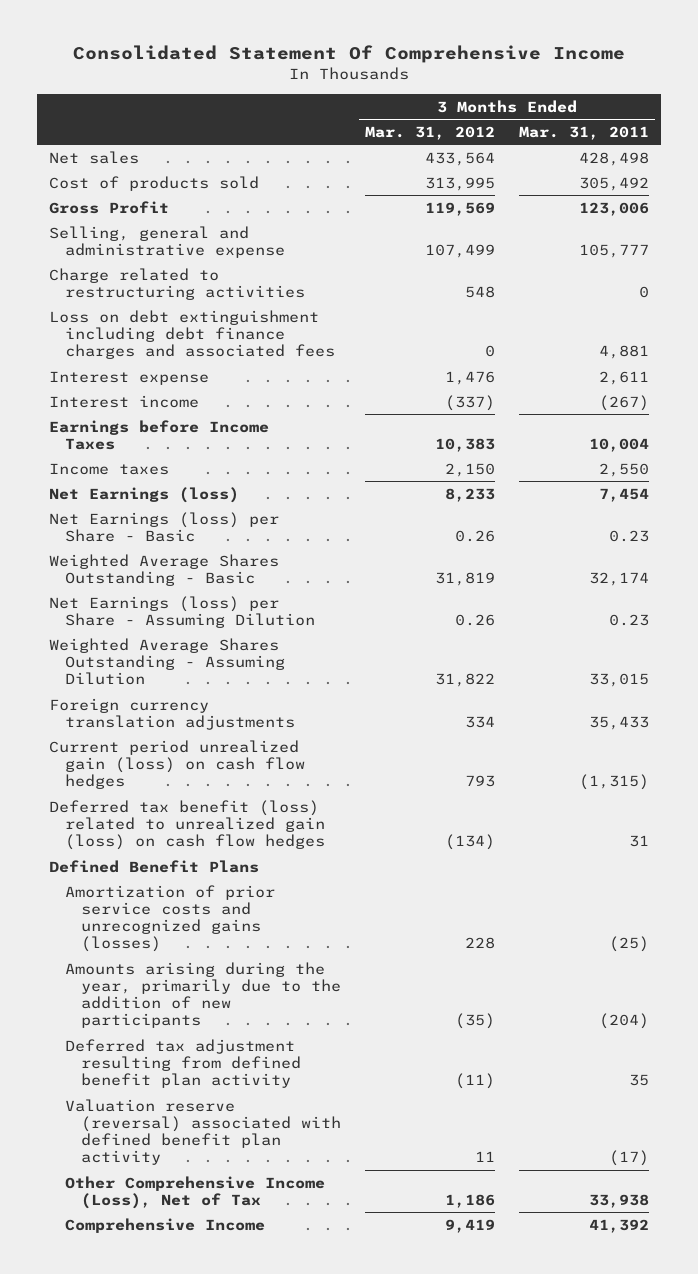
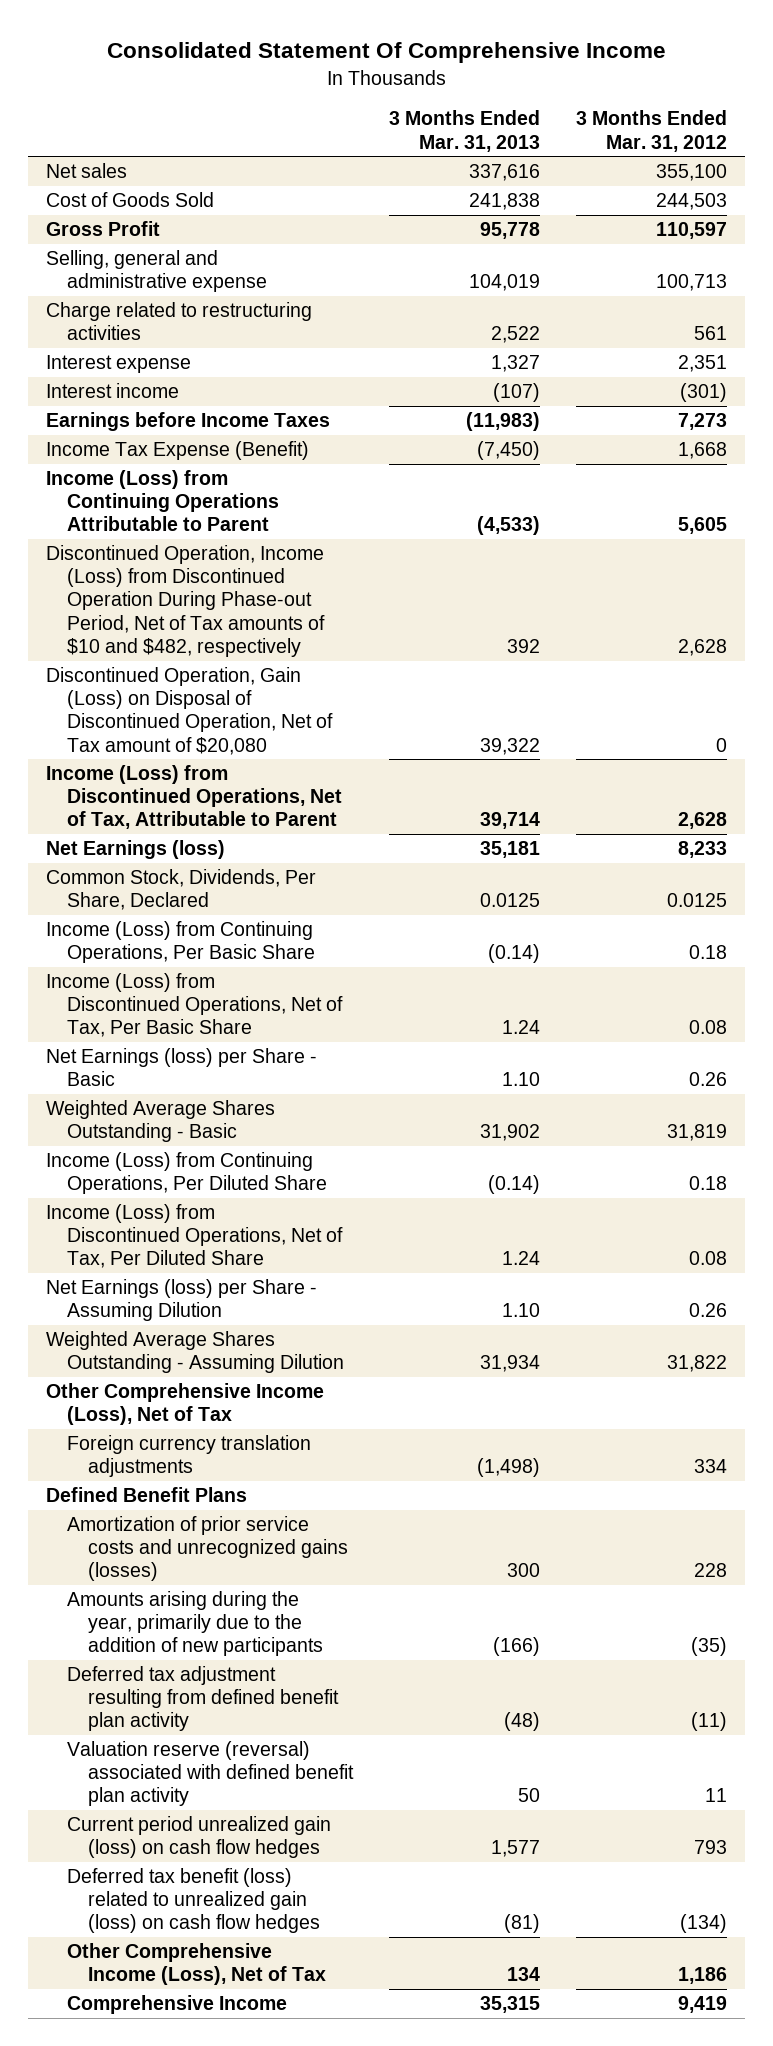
[518,125,649,140] Mar. 31, 2011 -> none
none -> [388,110,540,152] 3 Months Ended Mar. 31, 2013
[48,309,335,360] Loss on debt extinguishment including debt finance charges and associated fees -> none
[424,151,495,166] 433,564 -> [656,164,728,182] 355,100
[48,175,259,191] Cost of products sold -> [46,192,215,208] Cost of Goods Sold
[424,176,495,191] 313,995 -> [656,193,728,211] 244,503
[424,201,495,216] 119,569 -> [656,222,728,240] 110,597
[424,243,495,258] 107,499 -> [656,274,728,292] 100,713
[464,285,495,298] 548 -> [694,326,728,341] 561
[444,370,495,385] 1,476 -> [678,355,728,373] 2,351
[444,394,495,411] (337) -> [680,383,728,403] (301)
[434,437,495,452] 10,383 -> [678,413,728,431] 7,273
[48,462,169,475] Income taxes -> [46,441,310,461] Income Tax Expense (Benefit)
[444,462,495,477] 2,150 -> [678,442,728,460] 1,668
none -> [46,470,280,532] Income (Loss) from Continuing Operations Attributable to Parent
none -> [46,545,326,657] Discontinued Operation, Income (Loss) from Discontinued Operation During Phase-out Period, Net of Tax amounts of $10 and $482, respectively
none -> [46,667,334,755] Discontinued Operation, Gain (Loss) on Disposal of Discontinued Operation, Net of Tax amount of $20,080
none -> [46,765,343,830] Income (Loss) from Discontinued Operations, Net of Tax, Attributable to Parent
none -> [46,869,317,911] Common Stock, Dividends, Per Share, Declared
none -> [46,921,316,964] Income (Loss) from Continuing Operations, Per Basic Share
none -> [46,973,344,1038] Income (Loss) from Discontinued Operations, Net of Tax, Per Basic Share
none -> [46,1152,328,1195] Income (Loss) from Continuing Operations, Per Diluted Share
none -> [46,1204,344,1269] Income (Loss) from Discontinued Operations, Net of Tax, Per Diluted Share
none -> [46,1383,325,1426] Other Comprehensive Income (Loss), Net of Tax
[48,739,305,790] Current period unrealized gain (loss) on cash flow hedges -> [67,1816,332,1859] Current period unrealized gain (loss) on cash flow hedges
[48,799,325,851] Deferred tax benefit (loss) related to unrealized gain (loss) on cash flow hedges -> [67,1868,320,1934] Deferred tax benefit (loss) related to unrealized gain (loss) on cash flow hedges

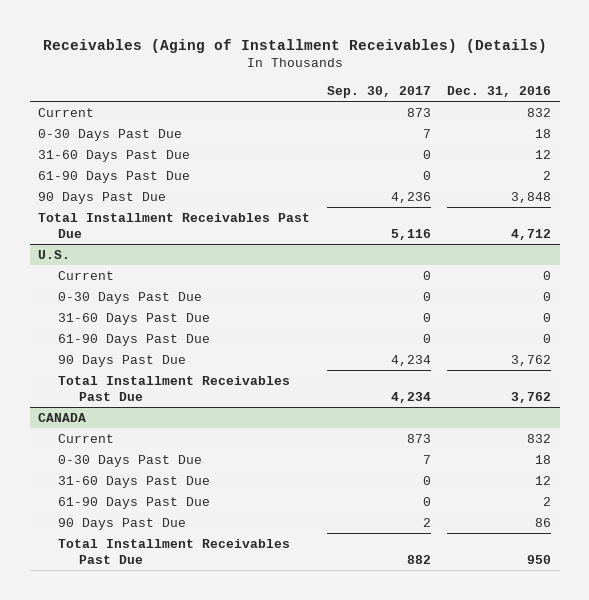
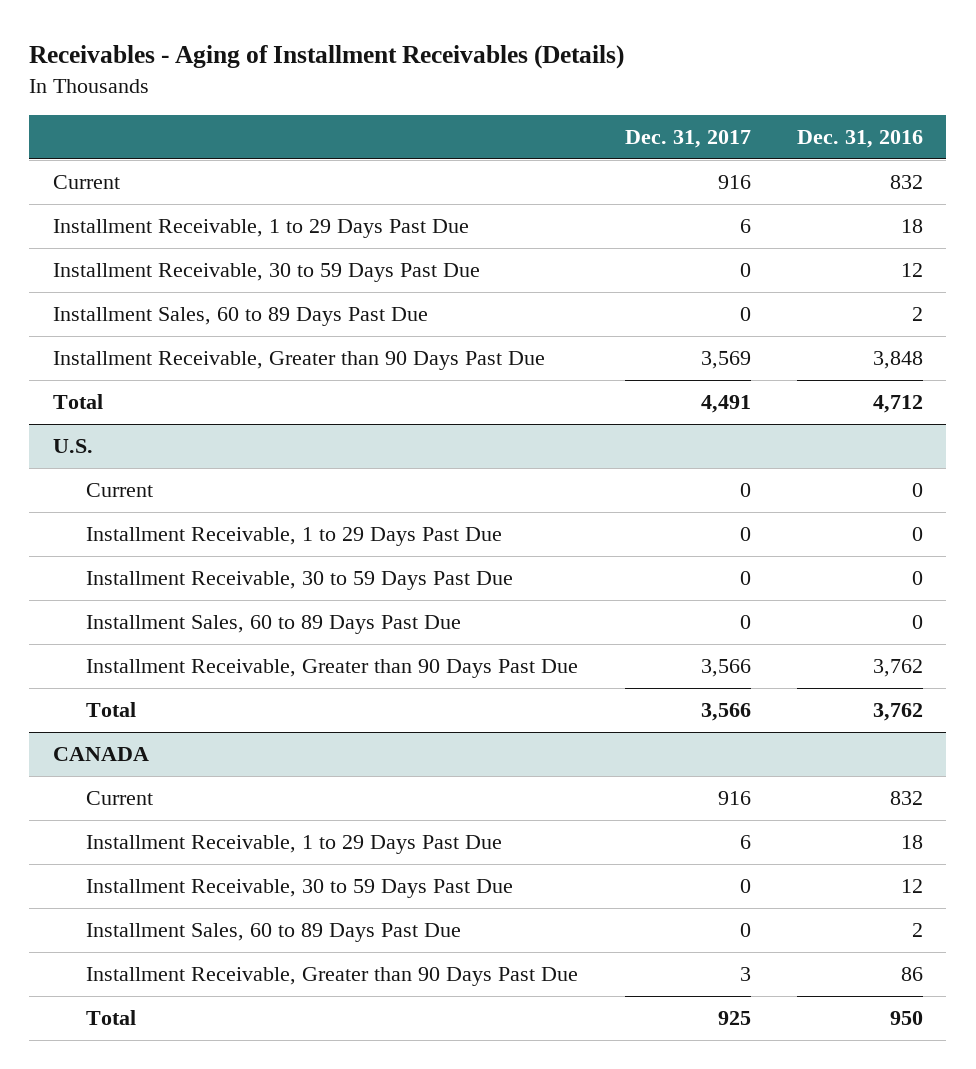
[42,38,547,53] Receivables (Aging of Installment Receivables) (Details) -> [29,45,625,70] Receivables - Aging of Installment Receivables (Details)
[326,85,431,98] Sep. 30, 2017 -> none
none -> [624,130,751,149] Dec. 31, 2017
[38,128,183,141] 0-30 Days Past Due -> [52,219,469,239] Installment Receivable, 1 to 29 Days Past Due
[38,149,191,162] 31-60 Days Past Due -> [52,263,480,283] Installment Receivable, 30 to 59 Days Past Due
[38,170,191,183] 61-90 Days Past Due -> [52,307,428,327] Installment Sales, 60 to 89 Days Past Due
[38,191,167,204] 90 Days Past Due -> [52,351,545,371] Installment Receivable, Greater than 90 Days Past Due
[38,212,311,239] Total Installment Receivables Past Due -> [52,394,103,410] Total
[58,291,203,304] 0-30 Days Past Due -> [86,527,503,547] Installment Receivable, 1 to 29 Days Past Due
[58,312,211,325] 31-60 Days Past Due -> [86,571,514,591] Installment Receivable, 30 to 59 Days Past Due
[58,333,211,346] 61-90 Days Past Due -> [86,615,462,635] Installment Sales, 60 to 89 Days Past Due
[58,354,187,367] 90 Days Past Due -> [86,659,579,679] Installment Receivable, Greater than 90 Days Past Due
[58,375,291,402] Total Installment Receivables Past Due -> [86,702,137,718] Total
[58,454,203,467] 0-30 Days Past Due -> [86,835,503,855] Installment Receivable, 1 to 29 Days Past Due
[58,475,211,488] 31-60 Days Past Due -> [86,879,514,899] Installment Receivable, 30 to 59 Days Past Due
[58,496,211,509] 61-90 Days Past Due -> [86,923,462,943] Installment Sales, 60 to 89 Days Past Due
[58,517,187,530] 90 Days Past Due -> [86,967,579,987] Installment Receivable, Greater than 90 Days Past Due
[58,538,291,565] Total Installment Receivables Past Due -> [86,1010,137,1026] Total

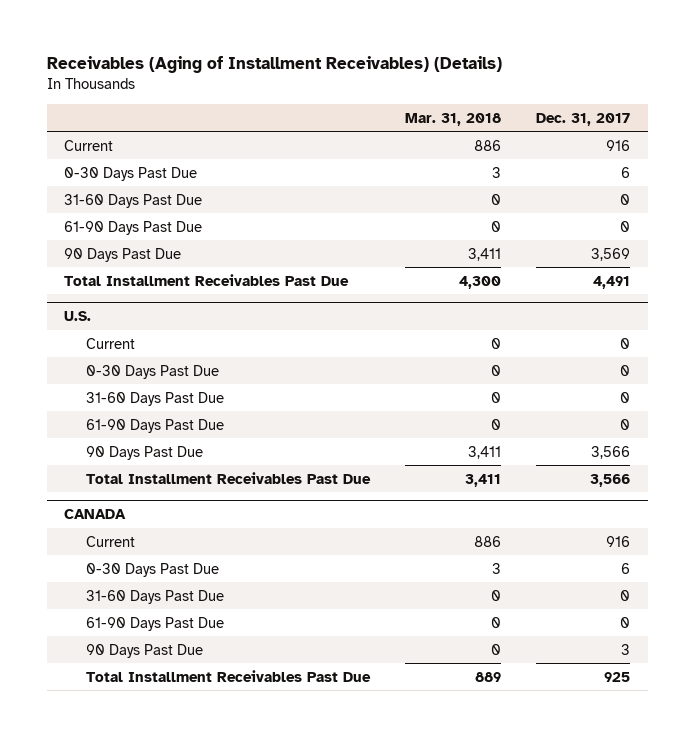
[29,45,625,70] Receivables - Aging of Installment Receivables (Details) -> [46,56,502,74] Receivables (Aging of Installment Receivables) (Details)
[797,130,924,149] Dec. 31, 2016 -> none
none -> [405,112,502,126] Mar. 31, 2018
[52,219,469,239] Installment Receivable, 1 to 29 Days Past Due -> [64,166,198,181] 0-30 Days Past Due
[52,263,480,283] Installment Receivable, 30 to 59 Days Past Due -> [64,193,203,208] 31-60 Days Past Due
[52,307,428,327] Installment Sales, 60 to 89 Days Past Due -> [64,220,203,235] 61-90 Days Past Due
[52,351,545,371] Installment Receivable, Greater than 90 Days Past Due -> [64,247,182,262] 90 Days Past Due
[52,394,103,410] Total -> [64,273,350,286] Total Installment Receivables Past Due
[86,527,503,547] Installment Receivable, 1 to 29 Days Past Due -> [85,364,219,379] 0-30 Days Past Due
[86,571,514,591] Installment Receivable, 30 to 59 Days Past Due -> [85,391,224,406] 31-60 Days Past Due
[86,615,462,635] Installment Sales, 60 to 89 Days Past Due -> [85,418,224,433] 61-90 Days Past Due
[86,659,579,679] Installment Receivable, Greater than 90 Days Past Due -> [85,445,203,460] 90 Days Past Due
[86,702,137,718] Total -> [85,471,371,484] Total Installment Receivables Past Due
[86,835,503,855] Installment Receivable, 1 to 29 Days Past Due -> [85,562,219,577] 0-30 Days Past Due
[86,879,514,899] Installment Receivable, 30 to 59 Days Past Due -> [85,589,224,604] 31-60 Days Past Due
[86,923,462,943] Installment Sales, 60 to 89 Days Past Due -> [85,616,224,631] 61-90 Days Past Due
[86,967,579,987] Installment Receivable, Greater than 90 Days Past Due -> [85,643,203,658] 90 Days Past Due
[86,1010,137,1026] Total -> [85,669,371,682] Total Installment Receivables Past Due

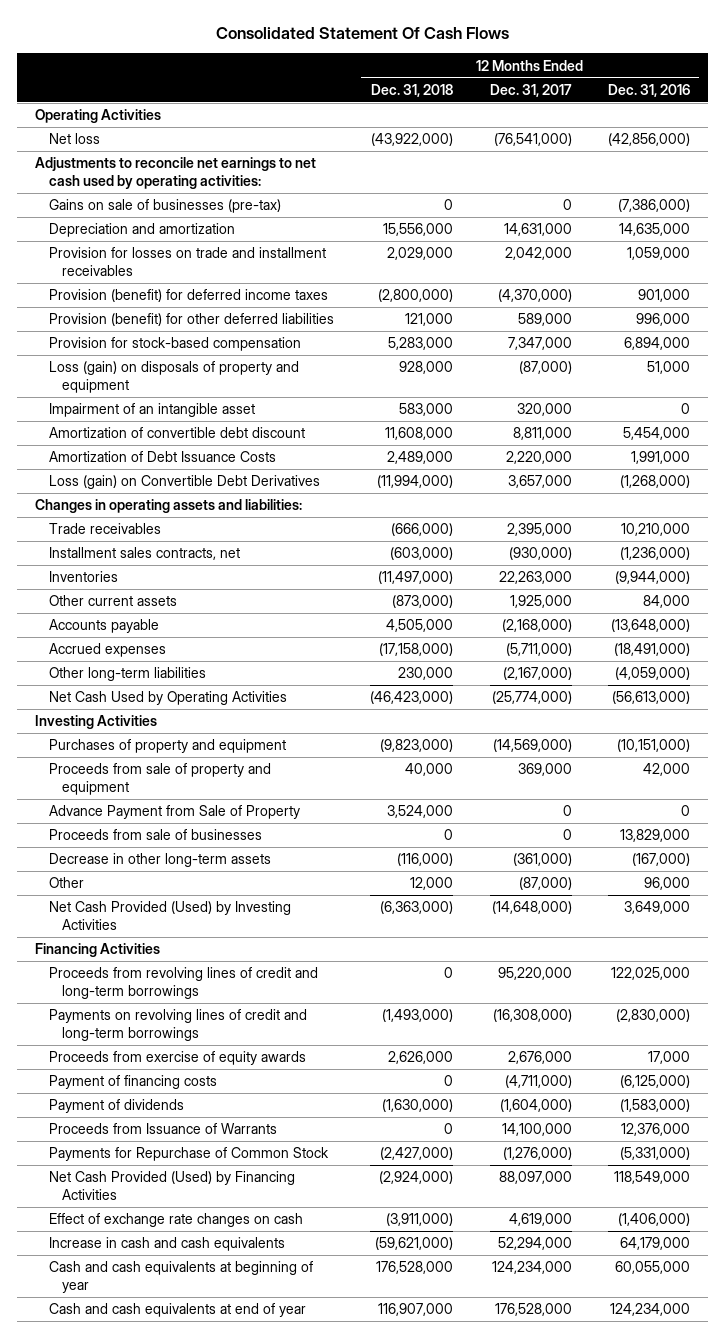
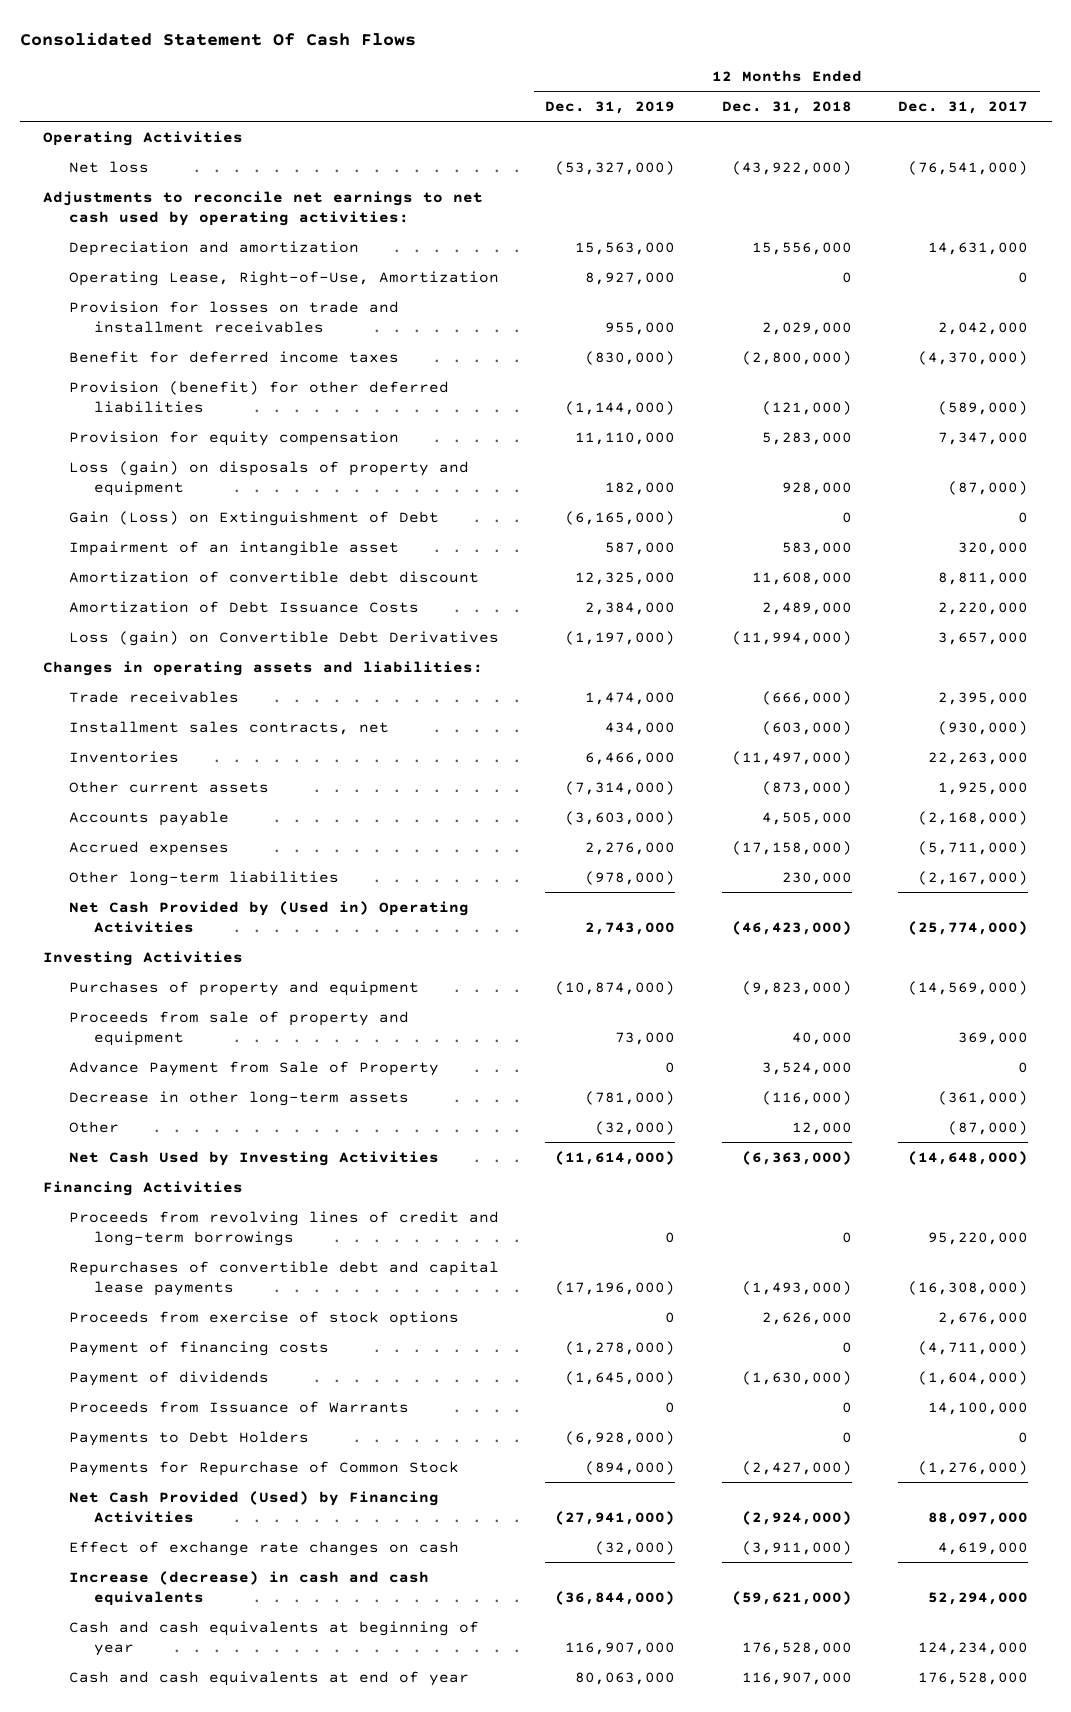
[608,84,691,98] Dec. 31, 2016 -> none
none -> [545,100,676,114] Dec. 31, 2019
[48,199,281,214] Gains on sale of businesses (pre-tax) -> none
none -> [68,270,499,286] Operating Lease, Right-of-Use, Amortization
[48,289,328,303] Provision (benefit) for deferred income taxes -> [68,350,399,363] Benefit for deferred income taxes
[405,313,454,327] 121,000 -> [761,401,852,416] (121,000)
[517,313,572,327] 589,000 -> [938,401,1029,416] (589,000)
[48,337,301,352] Provision for stock-based compensation -> [68,430,399,446] Provision for equity compensation
none -> [68,510,439,526] Gain (Loss) on Extinguishment of Debt
[48,691,287,706] Net Cash Used by Operating Activities -> [68,900,469,934] Net Cash Provided by (Used in) Operating Activities
[48,829,262,841] Proceeds from sale of businesses -> none
[48,901,291,931] Net Cash Provided (Used) by Investing Activities -> [68,1150,439,1166] Net Cash Used by Investing Activities
[48,1009,307,1042] Payments on revolving lines of credit and long-term borrowings -> [68,1260,499,1297] Repurchases of convertible debt and capital lease payments
[48,1051,306,1066] Proceeds from exercise of equity awards -> [68,1310,459,1326] Proceeds from exercise of stock options
none -> [68,1430,309,1446] Payments to Debt Holders
[48,1237,285,1252] Increase in cash and cash equivalents -> [68,1570,429,1607] Increase (decrease) in cash and cash equivalents

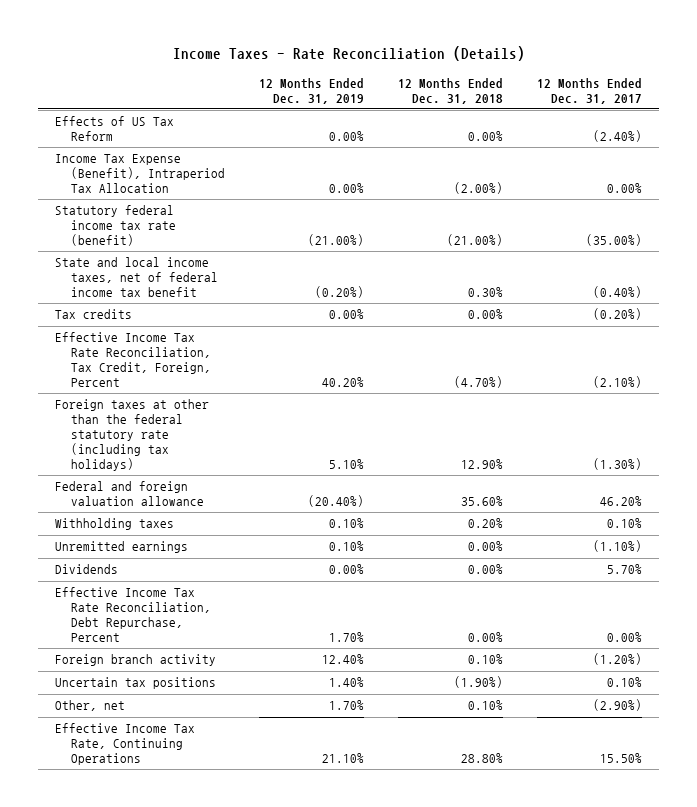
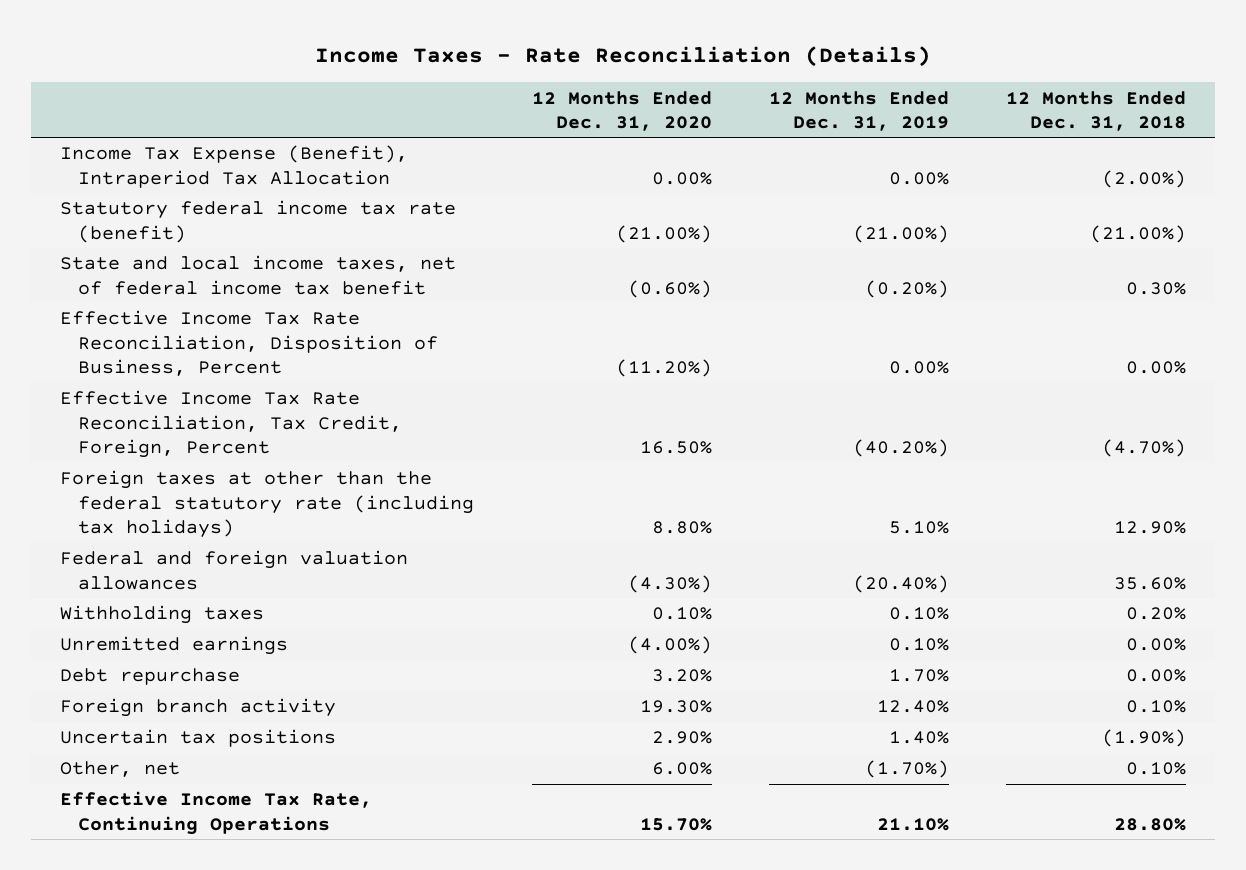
[537,77,643,104] 12 Months Ended Dec. 31, 2017 -> none
none -> [531,90,712,131] 12 Months Ended Dec. 31, 2020
[55,116,175,142] Effects of US Tax Reform -> none
[55,309,133,320] Tax credits -> none
none -> [59,310,439,377] Effective Income Tax Rate Reconciliation, Disposition of Business, Percent
[322,377,365,388] 40.20% -> [853,439,950,458] (40.20%)
[55,481,205,507] Federal and foreign valuation allowance -> [59,550,408,590] Federal and foreign valuation allowances
[55,564,119,575] Dividends -> none
[55,587,212,643] Effective Income Tax Rate Reconciliation, Debt Repurchase, Percent -> [59,668,240,686] Debt repurchase
[329,700,365,711] 1.70% -> [865,760,950,779] (1.70%)

